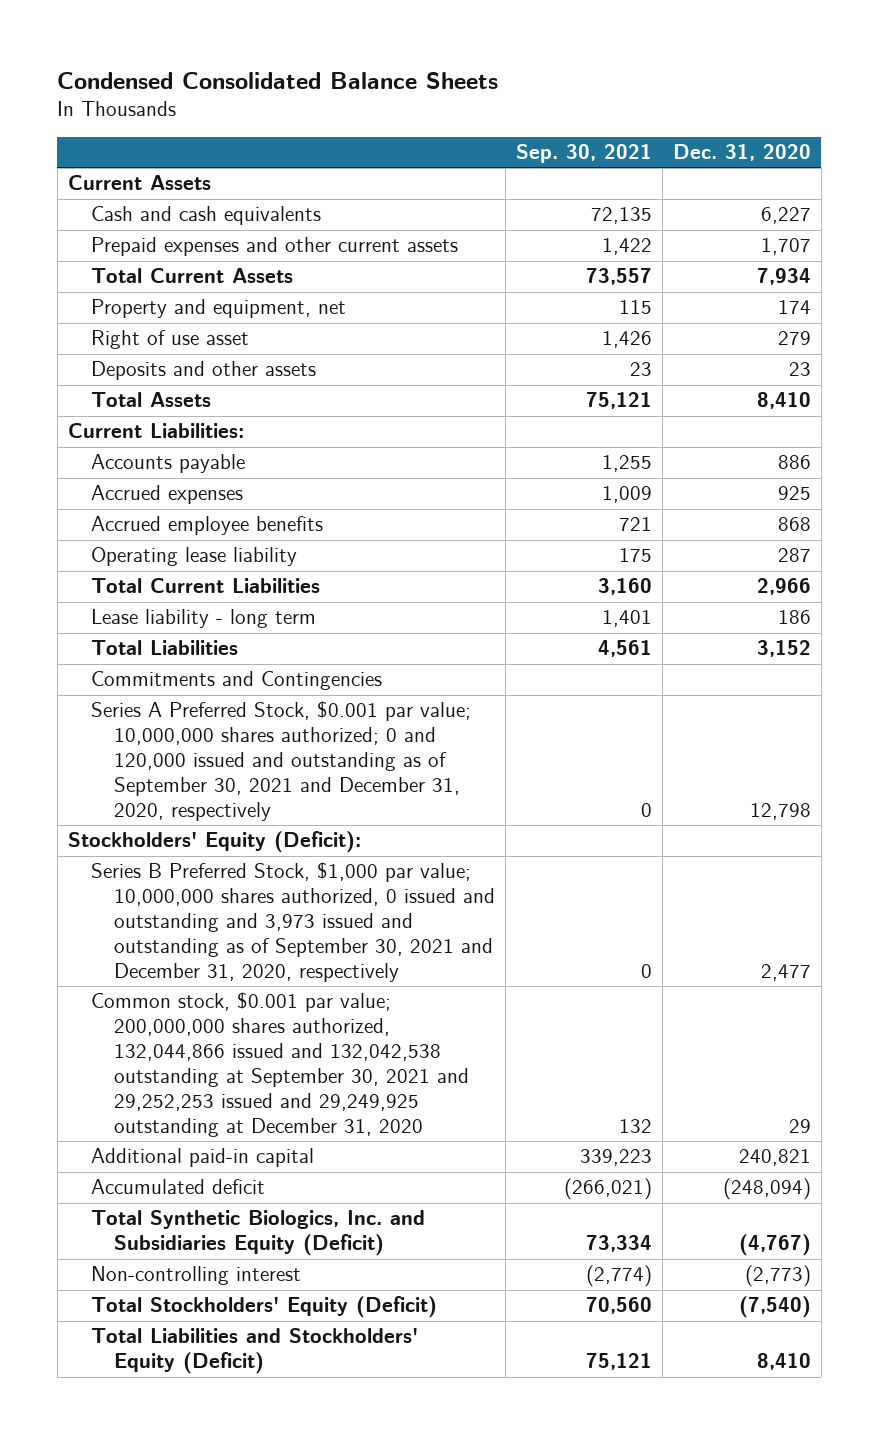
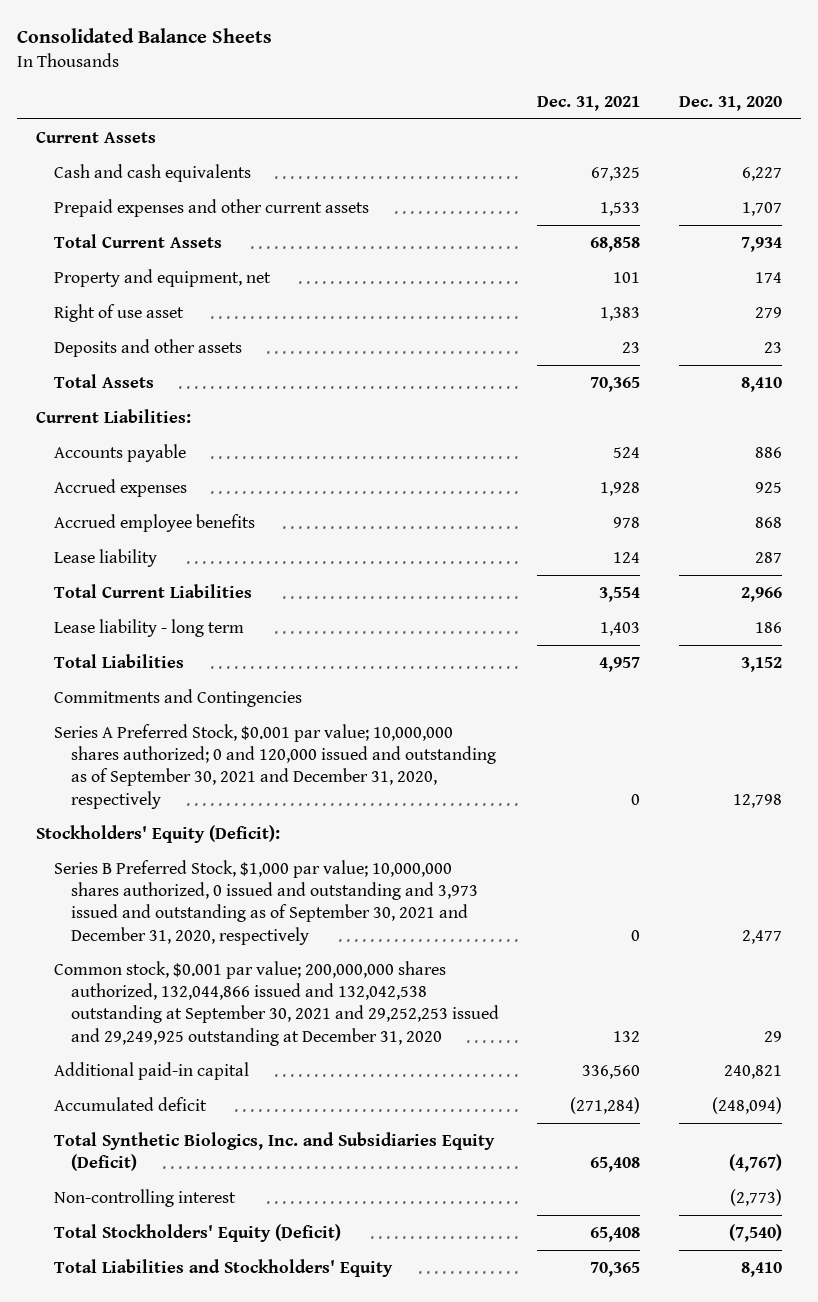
[57,71,499,89] Condensed Consolidated Balance Sheets -> [16,28,272,44] Consolidated Balance Sheets
[516,144,653,164] Sep. 30, 2021 -> none
none -> [537,95,641,111] Dec. 31, 2021
[91,547,298,567] Operating lease liability -> [53,548,157,567] Lease liability
[91,1328,419,1375] Total Liabilities and Stockholders' Equity (Deficit) -> [53,1258,393,1277] Total Liabilities and Stockholders' Equity

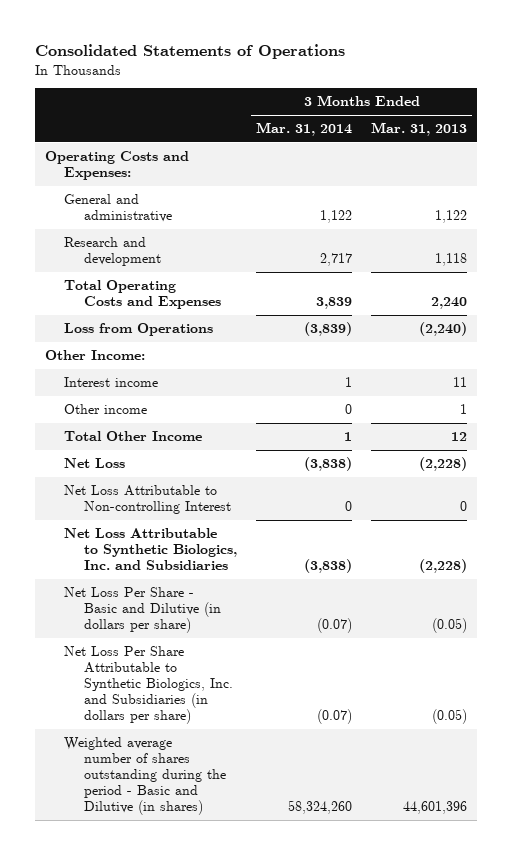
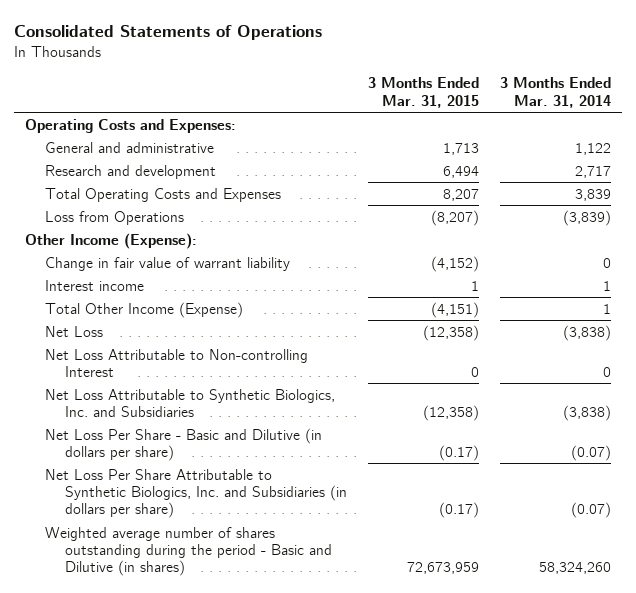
[371,122,468,137] Mar. 31, 2013 -> none
none -> [367,77,479,108] 3 Months Ended Mar. 31, 2015
[44,350,145,361] Other Income: -> [25,232,198,249] Other Income (Expense):
none -> [44,256,290,271] Change in fair value of warrant liability
[64,404,148,415] Other income -> none
[64,431,203,442] Total Other Income -> [44,301,243,318] Total Other Income (Expense)

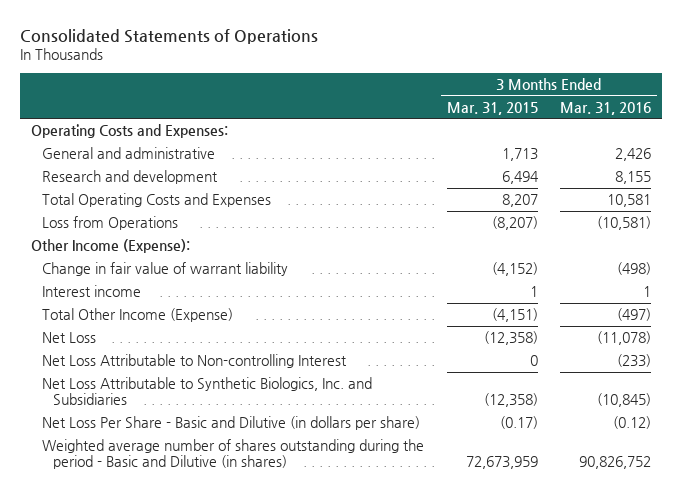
[500,77,612,108] 3 Months Ended Mar. 31, 2014 -> none
none -> [560,101,652,115] Mar. 31, 2016
[44,468,347,519] Net Loss Per Share Attributable to Synthetic Biologics, Inc. and Subsidiaries (in dollars per share) -> none

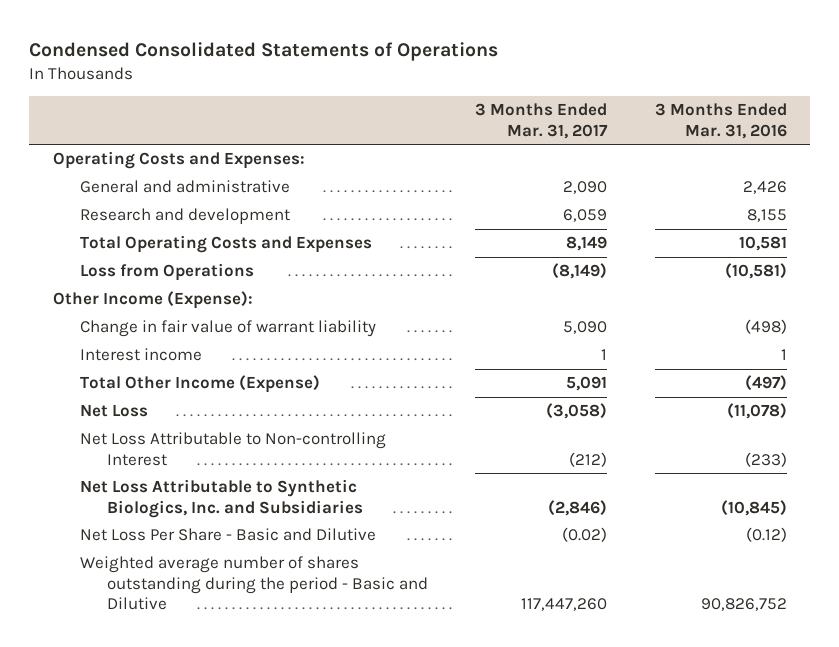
[20,28,319,44] Consolidated Statements of Operations -> [29,41,499,61] Condensed Consolidated Statements of Operations
[446,101,538,115] Mar. 31, 2015 -> none
none -> [475,103,609,139] 3 Months Ended Mar. 31, 2017
[42,416,421,431] Net Loss Per Share - Basic and Dilutive (in dollars per share) -> [79,528,376,542] Net Loss Per Share - Basic and Dilutive
[42,439,425,469] Weighted average number of shares outstanding during the period - Basic and Dilutive (in shares) -> [79,556,429,611] Weighted average number of shares outstanding during the period - Basic and Dilutive

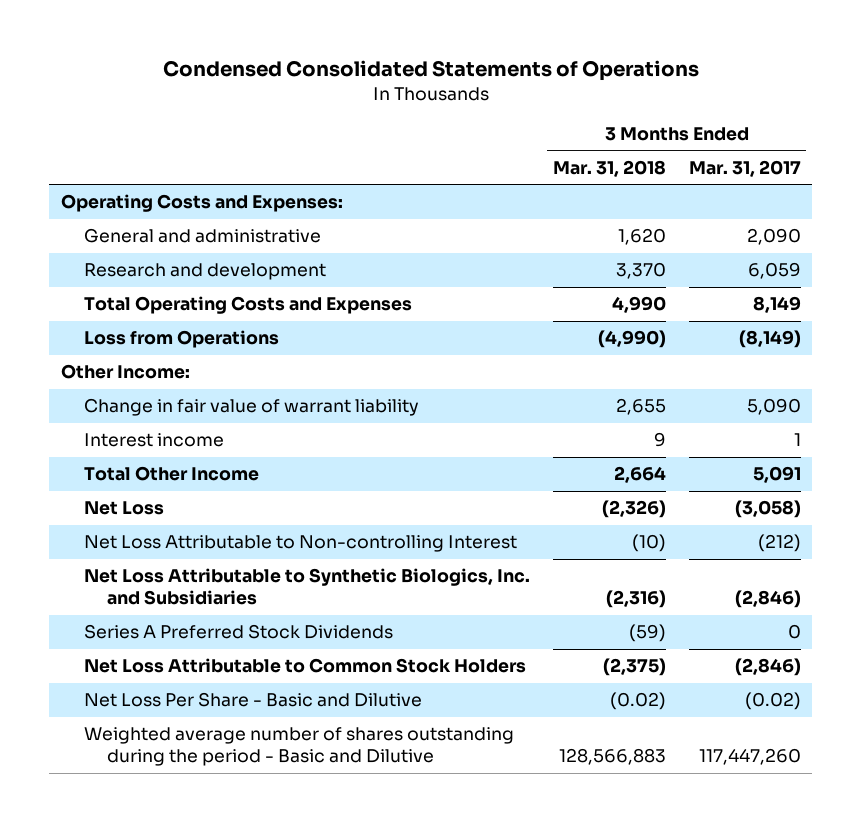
[654,103,787,139] 3 Months Ended Mar. 31, 2016 -> none
none -> [552,159,666,177] Mar. 31, 2018
[52,291,253,310] Other Income (Expense): -> [60,364,190,380] Other Income:
[79,375,320,394] Total Other Income (Expense) -> [83,466,259,482] Total Other Income
none -> [83,624,393,640] Series A Preferred Stock Dividends
none -> [83,658,526,674] Net Loss Attributable to Common Stock Holders

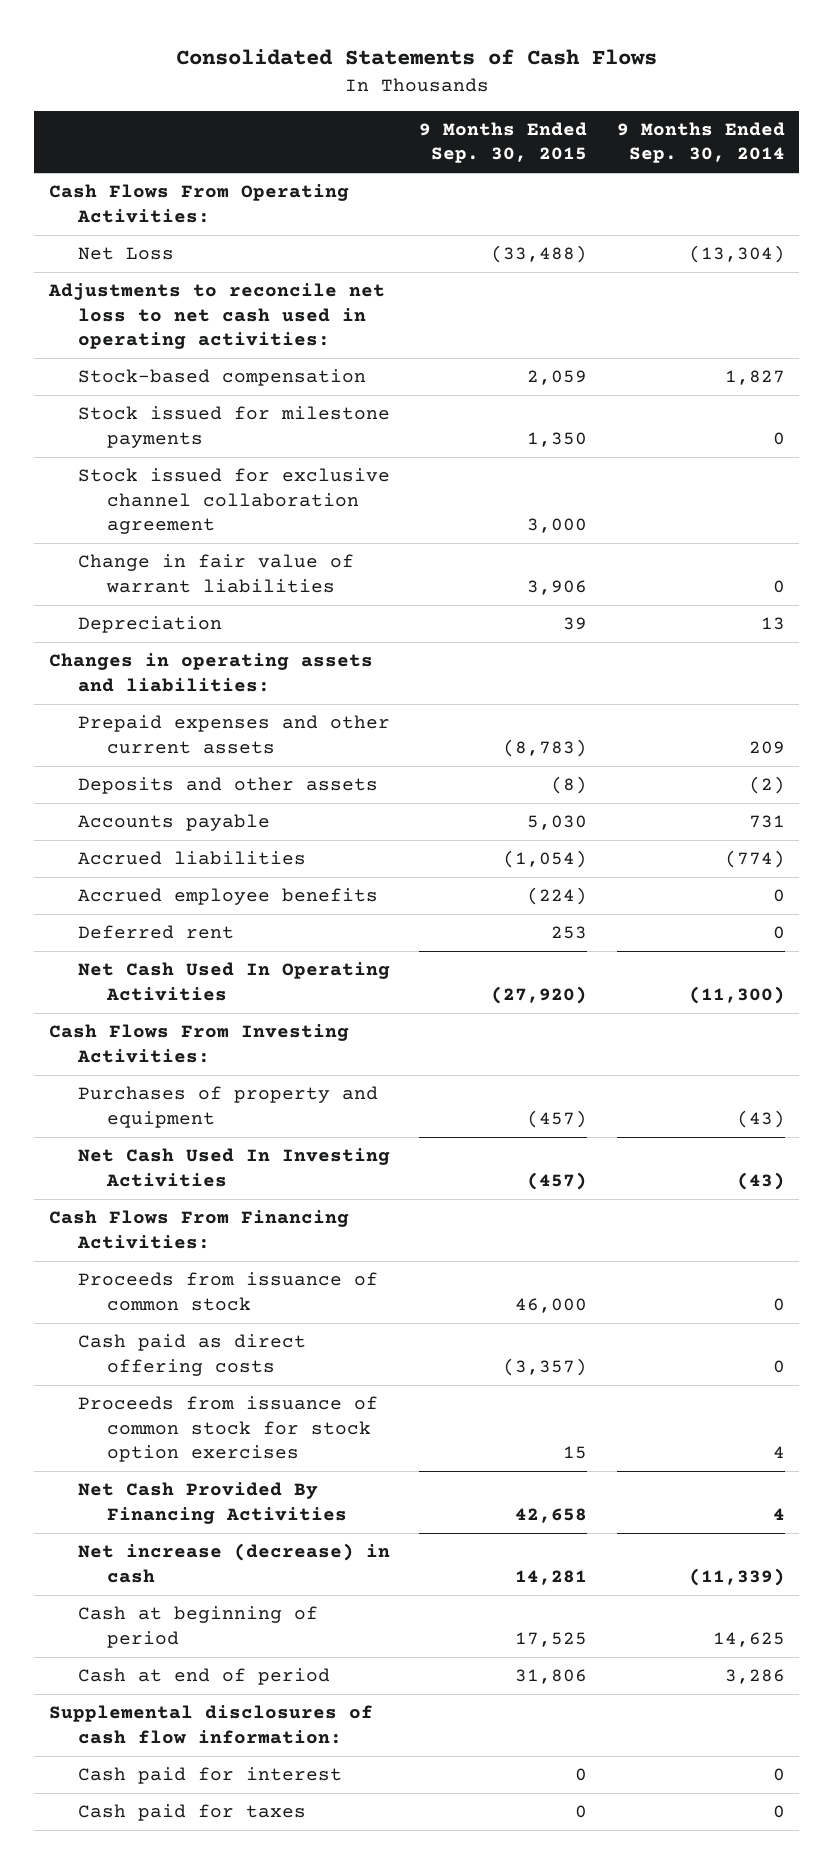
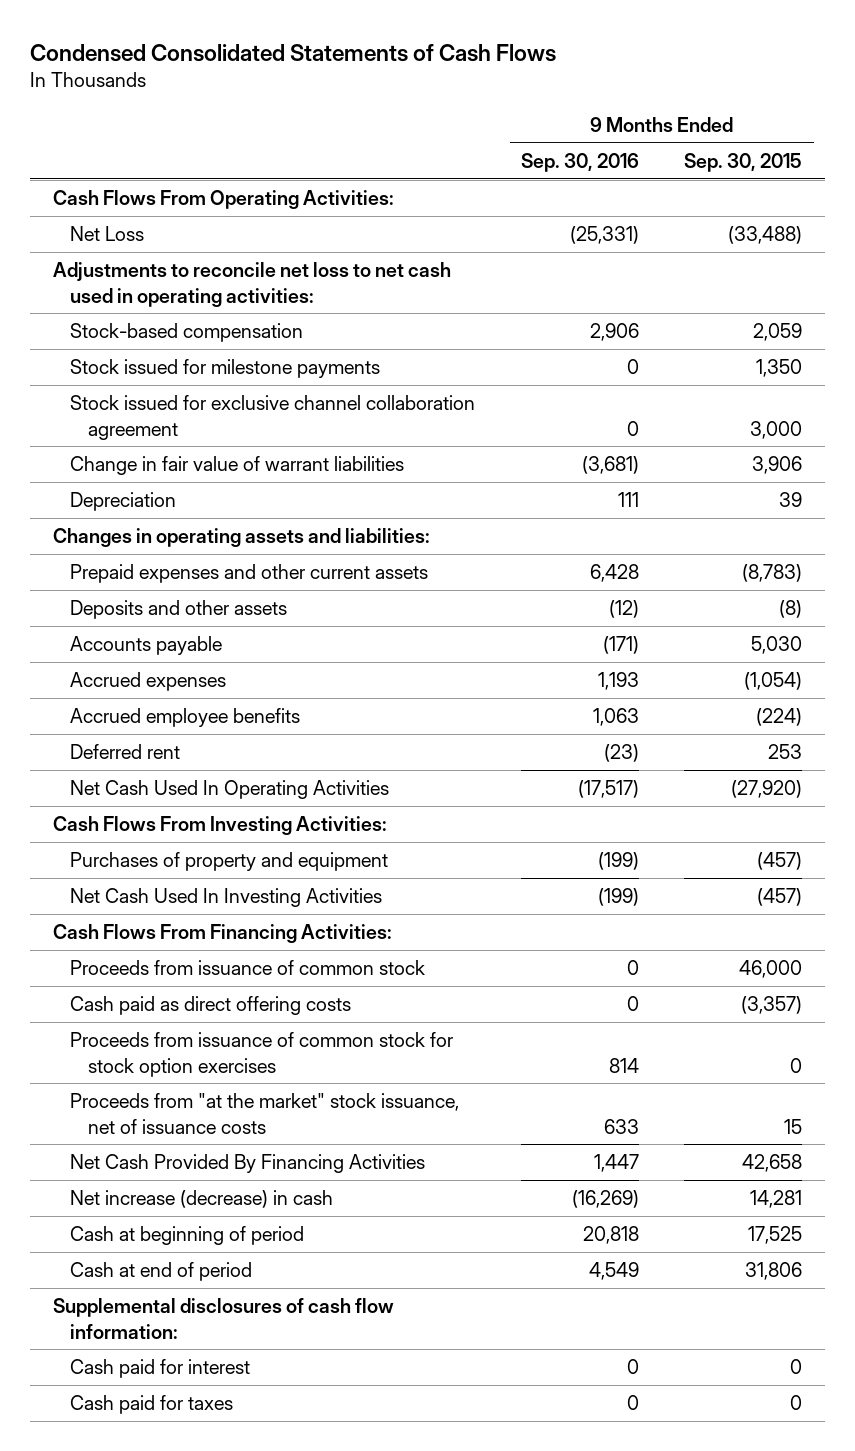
[175,49,657,66] Consolidated Statements of Cash Flows -> [30,43,557,62] Condensed Consolidated Statements of Cash Flows
[616,121,785,164] 9 Months Ended Sep. 30, 2014 -> none
none -> [520,152,639,172] Sep. 30, 2016
[77,851,306,866] Accrued liabilities -> [70,672,227,692] Accrued expenses
[563,1445,588,1459] 15 -> [790,1057,803,1073] 0
none -> [70,1093,460,1134] Proceeds from "at the market" stock issuance, net of issuance costs

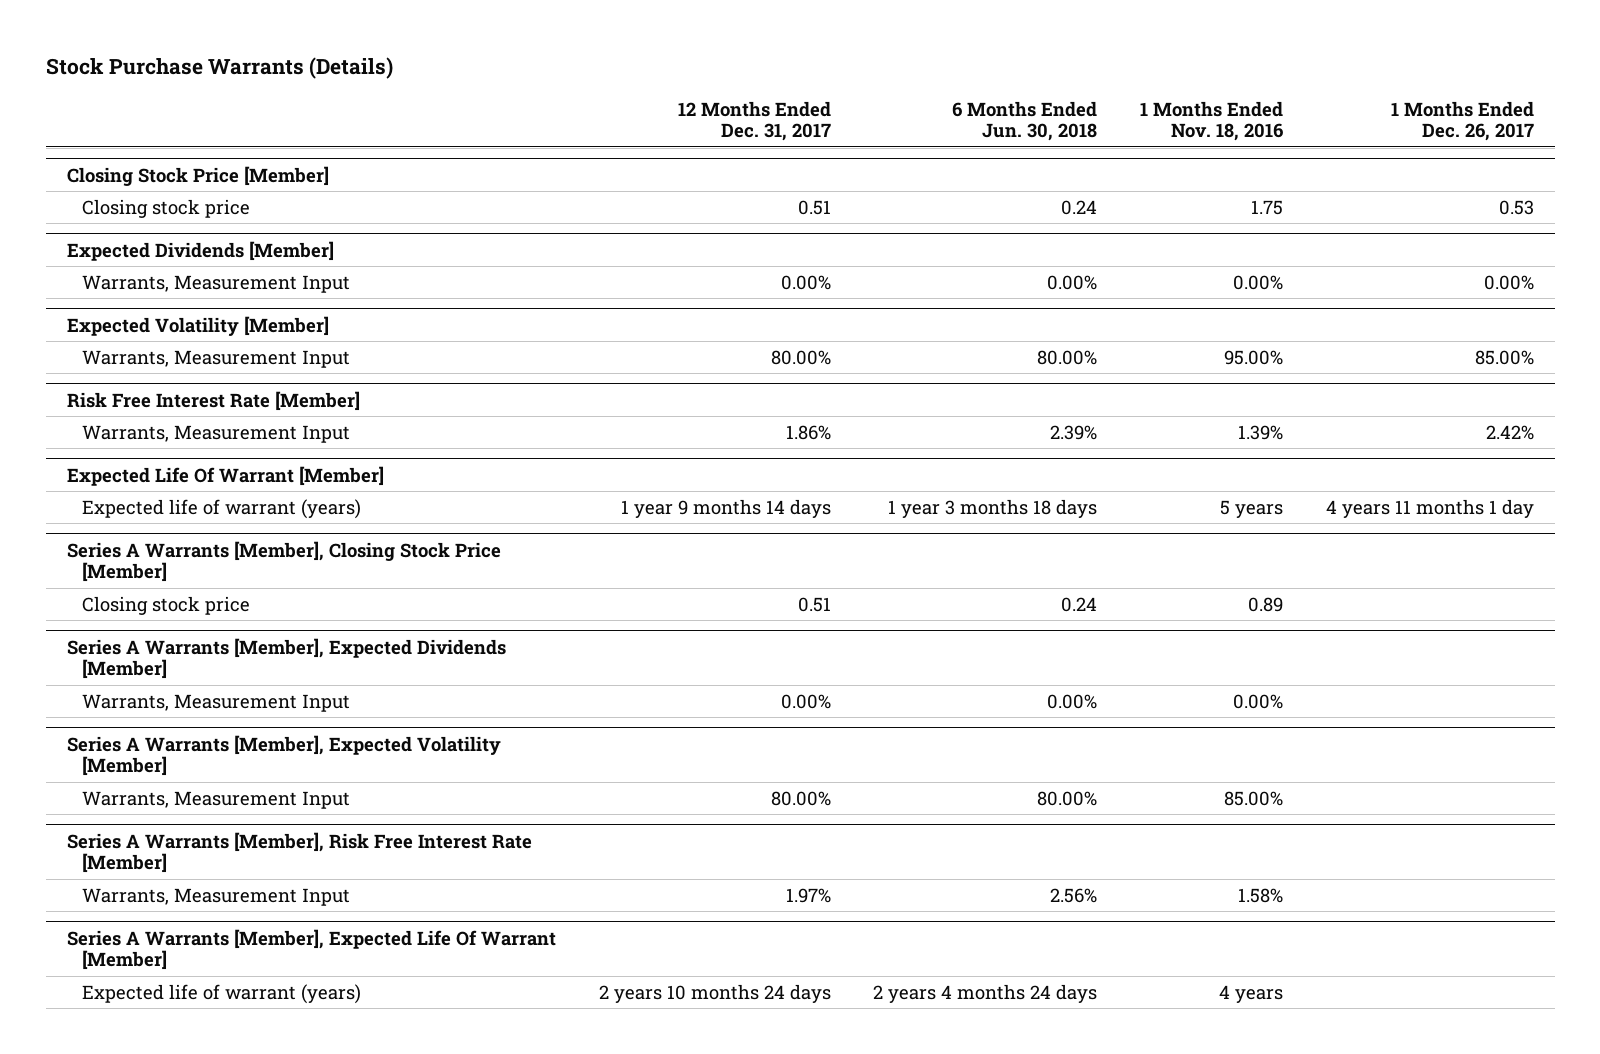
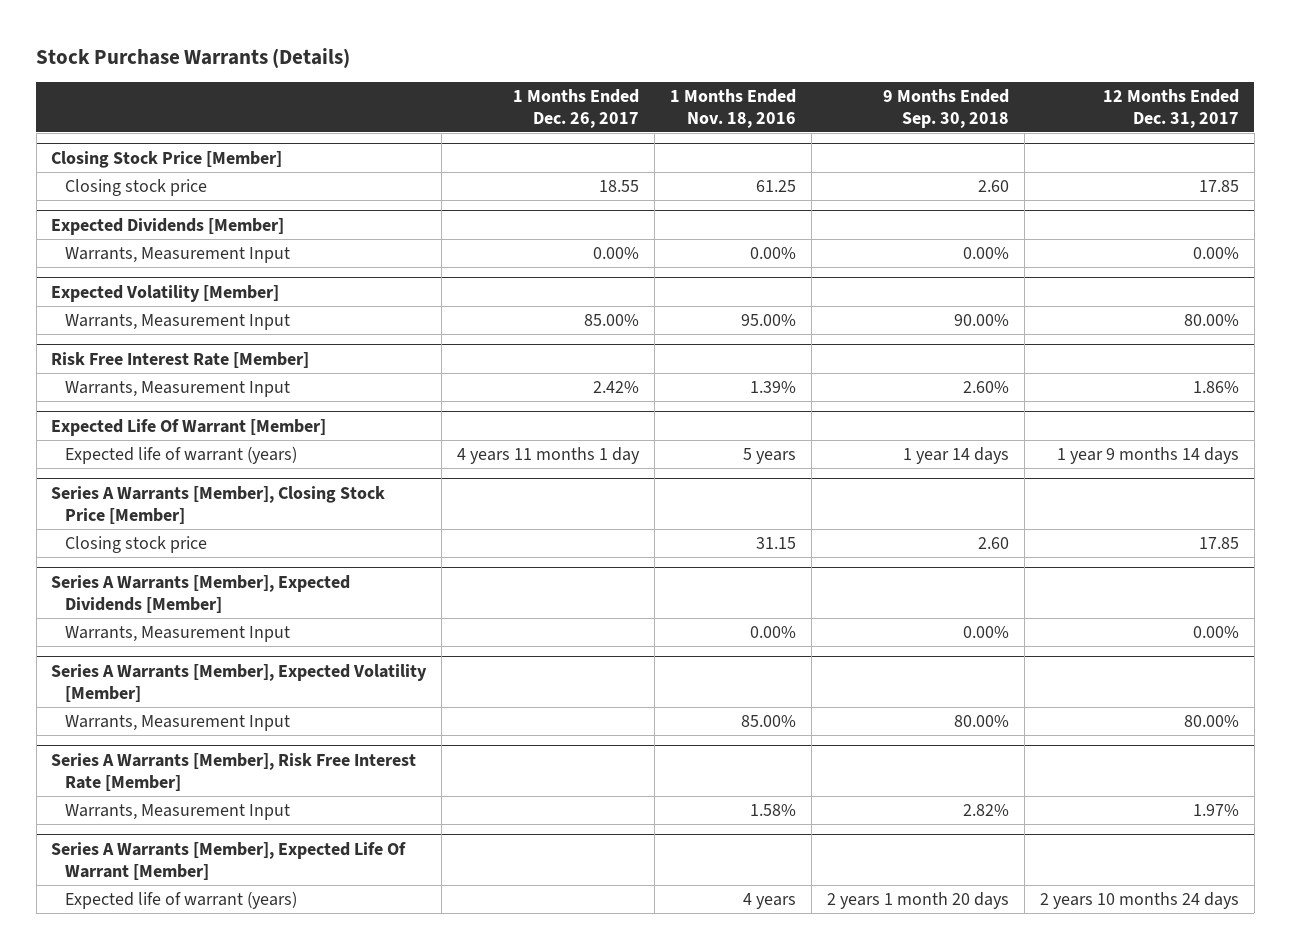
[952,100,1098,141] 6 Months Ended Jun. 30, 2018 -> none
none -> [883,88,1010,128] 9 Months Ended Sep. 30, 2018
[797,199,831,215] 0.51 -> [1199,179,1240,192] 17.85
[1250,199,1283,215] 1.75 -> [756,179,797,192] 61.25
[1498,199,1534,215] 0.53 -> [599,179,640,192] 18.55
[797,596,831,612] 0.51 -> [1199,536,1240,549] 17.85
[1247,596,1283,612] 0.89 -> [756,536,797,549] 31.15

